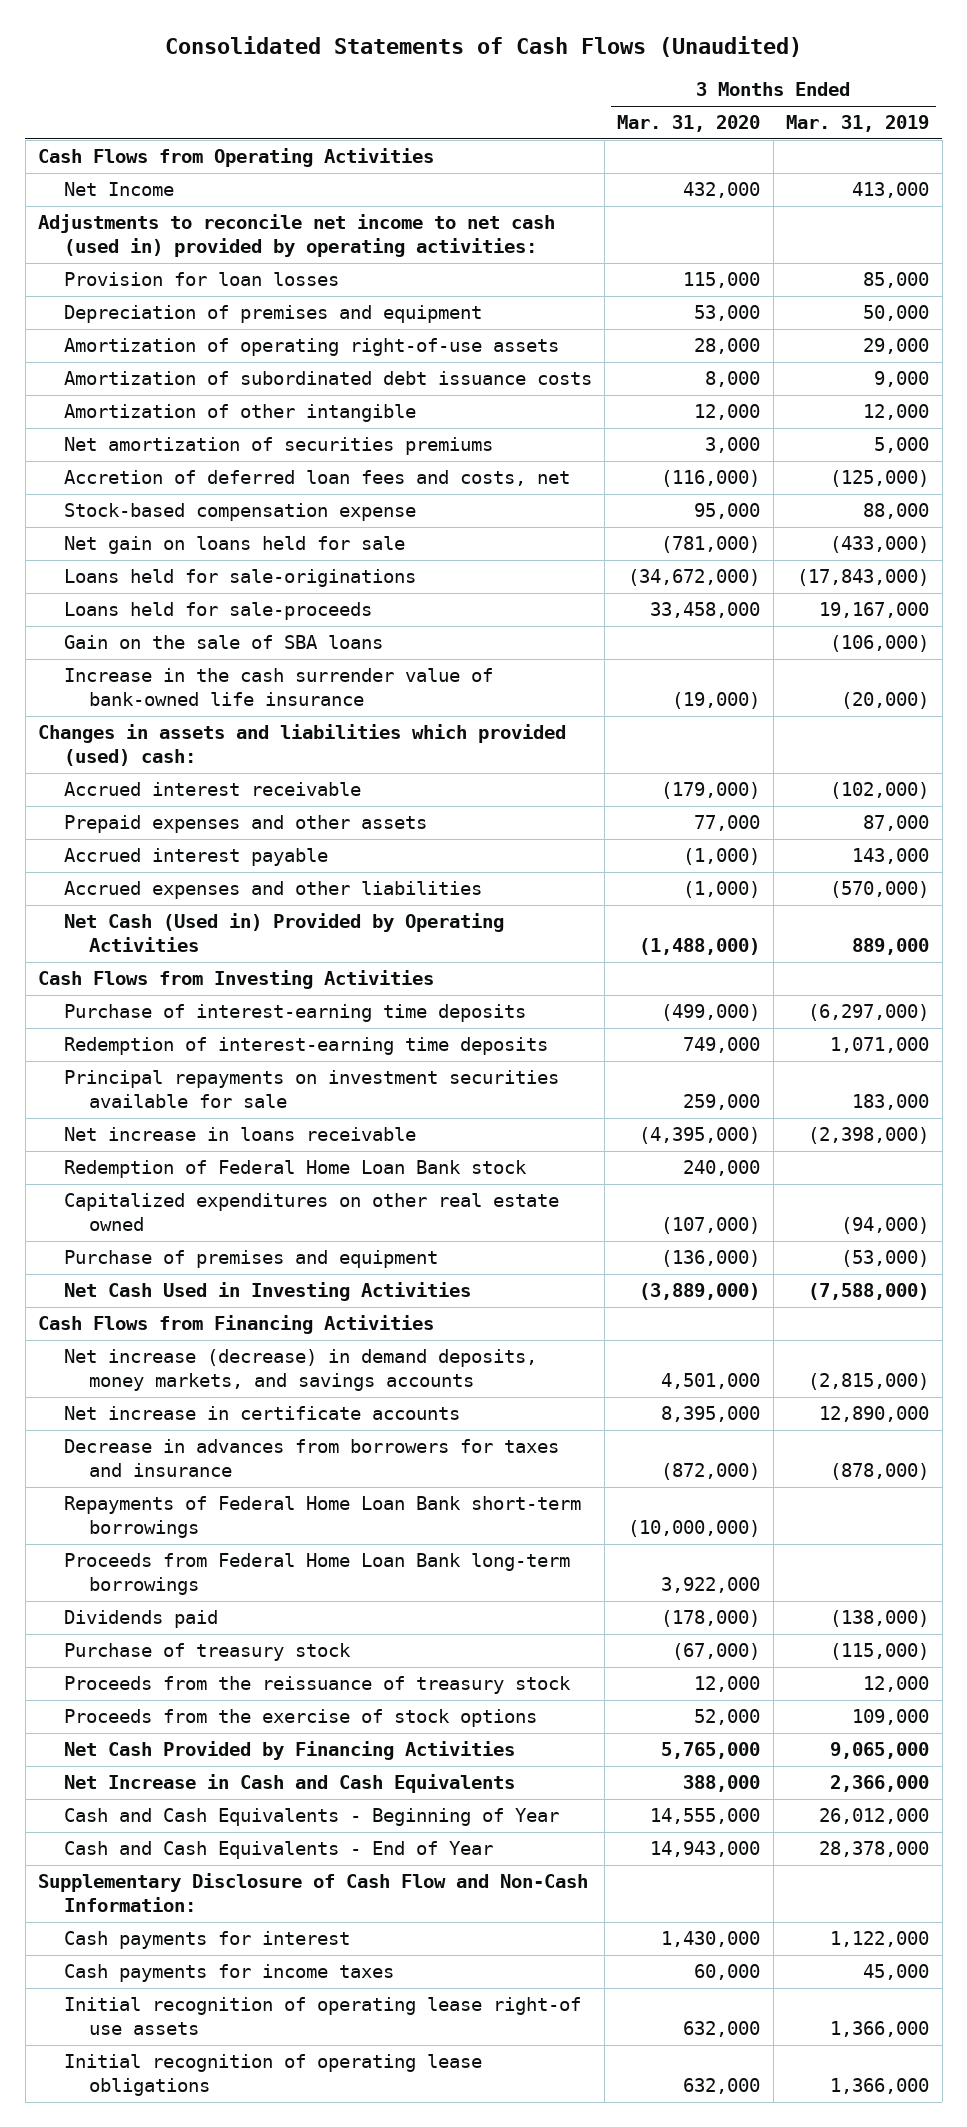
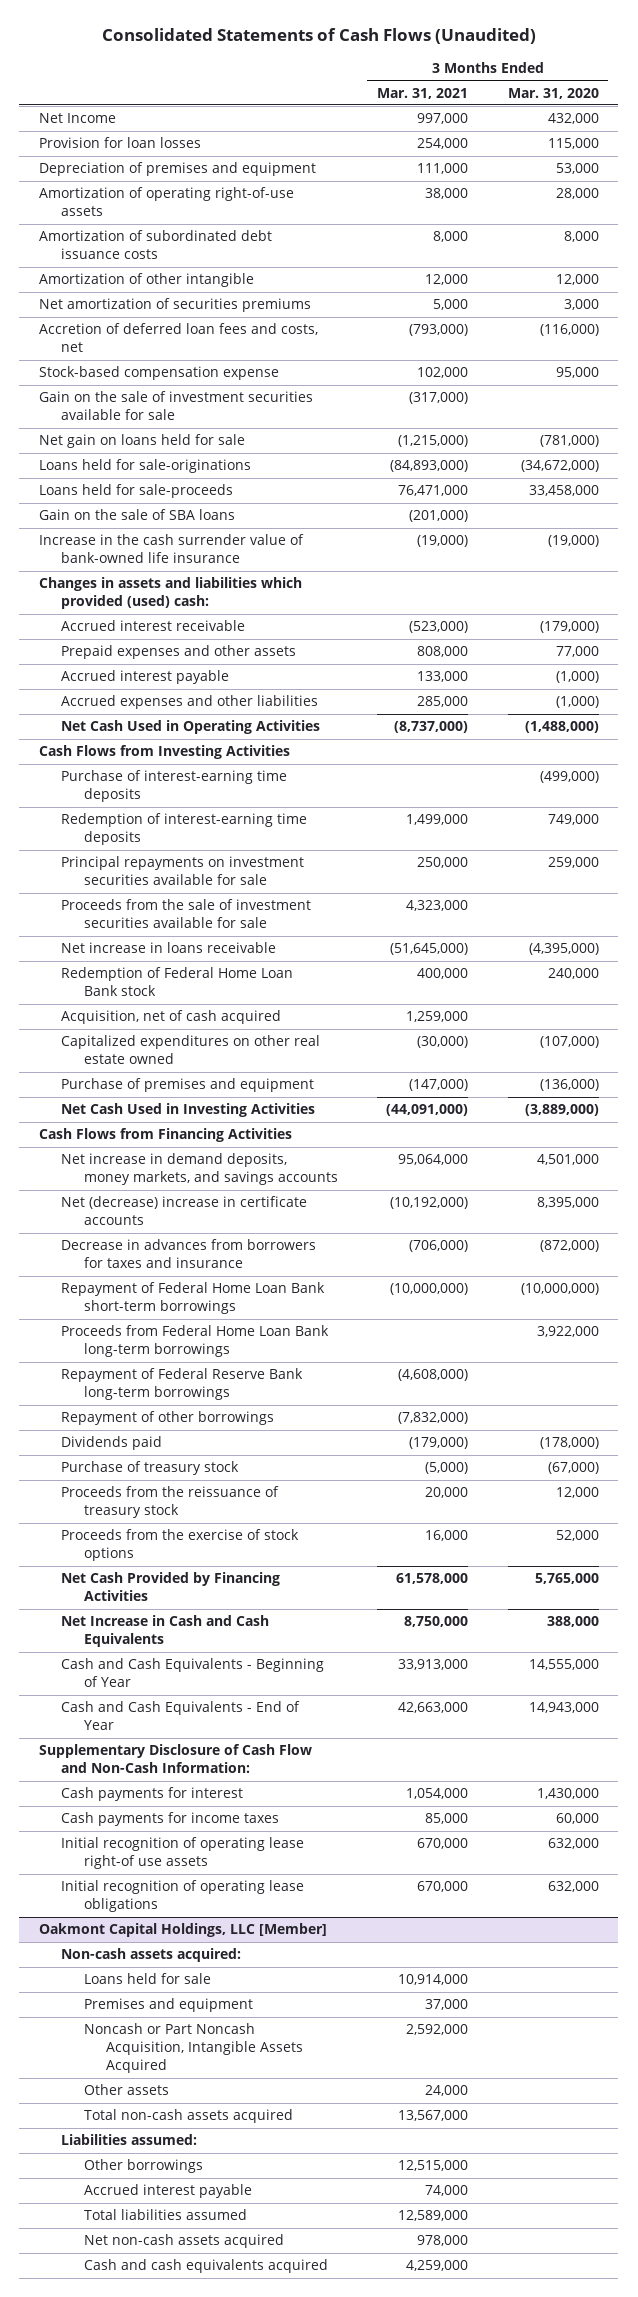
[786,115,930,133] Mar. 31, 2019 -> none
none -> [377,87,469,99] Mar. 31, 2021
[38,148,435,168] Cash Flows from Operating Activities -> none
[38,214,556,258] Adjustments to reconcile net income to net cash (used in) provided by operating activities: -> none
none -> [39,391,314,421] Gain on the sale of investment securities available for sale
[63,913,504,953] Net Cash (Used in) Provided by Operating Activities -> [61,720,321,735] Net Cash Used in Operating Activities
none -> [61,899,312,929] Proceeds from the sale of investment securities available for sale
none -> [61,1010,282,1025] Acquisition, net of cash acquired
[63,1349,537,1392] Net increase (decrease) in demand deposits, money markets, and savings accounts -> [61,1153,338,1186] Net increase in demand deposits, money markets, and savings accounts
[63,1406,460,1421] Net increase in certificate accounts -> [61,1196,308,1226] Net (decrease) increase in certificate accounts
[63,1496,581,1539] Repayments of Federal Home Loan Bank short-term borrowings -> [61,1282,326,1315] Repayment of Federal Home Loan Bank short-term borrowings
none -> [61,1368,304,1401] Repayment of Federal Reserve Bank long-term borrowings
none -> [61,1411,275,1426] Repayment of other borrowings
none -> [39,1923,328,1938] Oakmont Capital Holdings, LLC [Member]
none -> [61,1948,242,1963] Non-cash assets acquired:
none -> [83,1973,211,1985] Loans held for sale
none -> [83,1998,253,2013] Premises and equipment
none -> [83,2023,304,2074] Noncash or Part Noncash Acquisition, Intangible Assets Acquired
none -> [83,2084,169,2096] Other assets
none -> [83,2109,293,2124] Total non-cash assets acquired
none -> [61,2134,198,2146] Liabilities assumed:
none -> [83,2159,203,2174] Other borrowings
none -> [83,2184,252,2199] Accrued interest payable
none -> [83,2209,247,2221] Total liabilities assumed
none -> [83,2234,284,2249] Net non-cash assets acquired
none -> [83,2259,328,2274] Cash and cash equivalents acquired

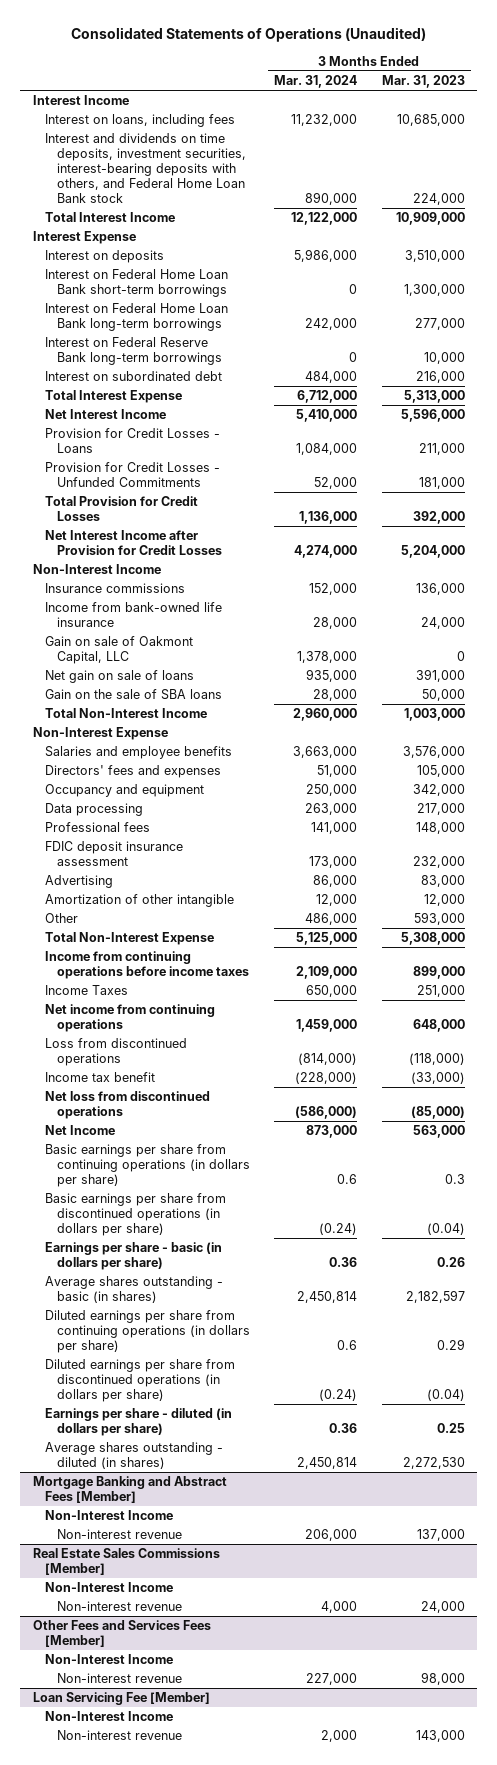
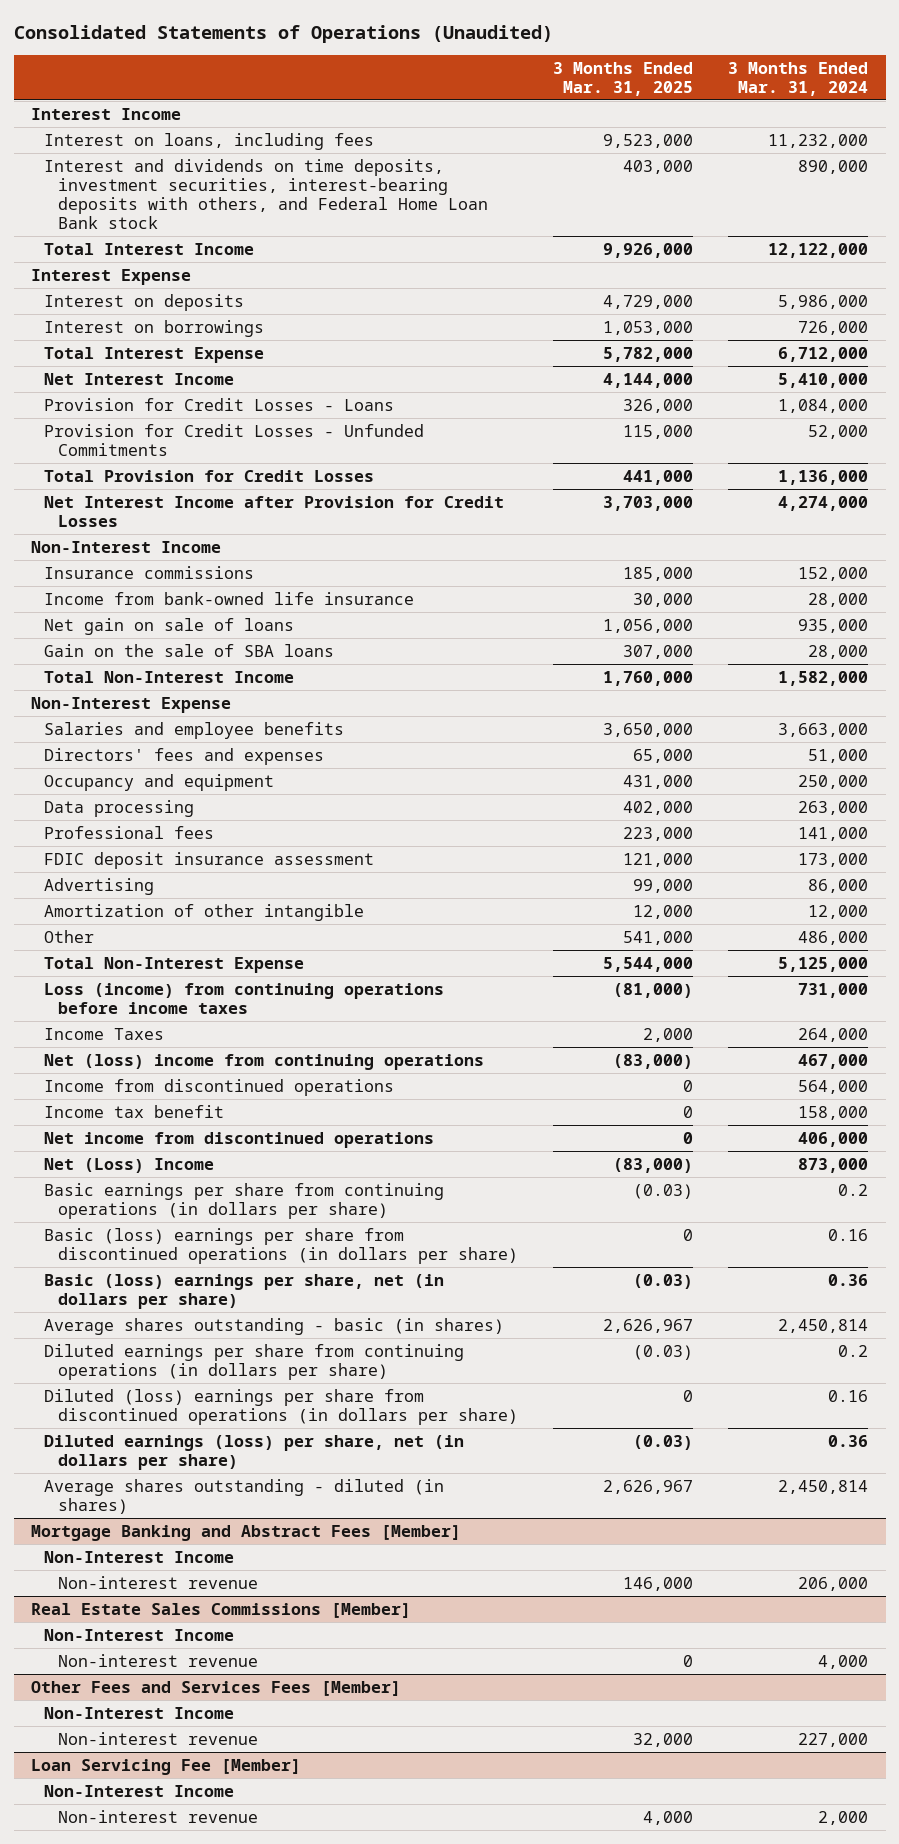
[381,74,465,88] Mar. 31, 2023 -> none
none -> [552,61,693,96] 3 Months Ended Mar. 31, 2025
[44,303,228,332] Interest on Federal Home Loan Bank long-term borrowings -> none
[44,337,222,366] Interest on Federal Reserve Bank long-term borrowings -> none
[44,371,222,382] Interest on subordinated debt -> none
[44,269,228,298] Interest on Federal Home Loan Bank short-term borrowings -> [44,319,265,337] Interest on borrowings
[349,284,358,295] 0 -> [797,320,868,335] 726,000
[44,636,193,665] Gain on sale of Oakmont Capital, LLC -> none
[293,708,358,722] 2,960,000 -> [777,670,868,686] 1,582,000
[44,951,249,980] Income from continuing operations before income taxes -> [44,982,445,1014] Loss (income) from continuing operations before income taxes
[296,966,358,980] 2,109,000 -> [797,982,868,998] 731,000
[306,985,358,998] 650,000 -> [797,1027,868,1042] 264,000
[44,1004,215,1033] Net income from continuing operations -> [44,1053,485,1070] Net (loss) income from continuing operations
[296,1019,358,1033] 1,459,000 -> [797,1053,868,1069] 467,000
[44,1038,187,1067] Loss from discontinued operations -> [44,1078,395,1096] Income from discontinued operations
[298,1053,358,1066] (814,000) -> [797,1079,868,1094] 564,000
[295,1072,358,1085] (228,000) -> [797,1105,868,1120] 158,000
[44,1091,210,1120] Net loss from discontinued operations -> [44,1131,435,1148] Net income from discontinued operations
[295,1106,358,1120] (586,000) -> [797,1131,868,1147] 406,000
[44,1125,115,1136] Net Income -> [44,1157,215,1173] Net (Loss) Income
[337,1174,358,1185] 0.6 -> [837,1183,868,1196] 0.2
[44,1193,226,1237] Basic earnings per share from discontinued operations (in dollars per share) -> [44,1227,518,1264] Basic (loss) earnings per share from discontinued operations (in dollars per share)
[319,1223,358,1236] (0.24) -> [827,1228,868,1241] 0.16
[44,1242,222,1271] Earnings per share - basic (in dollars per share) -> [44,1273,445,1309] Basic (loss) earnings per share, net (in dollars per share)
[337,1340,358,1351] 0.6 -> [837,1344,868,1357] 0.2
[44,1359,235,1403] Diluted earnings per share from discontinued operations (in dollars per share) -> [44,1388,518,1425] Diluted (loss) earnings per share from discontinued operations (in dollars per share)
[319,1389,358,1402] (0.24) -> [827,1389,868,1402] 0.16
[44,1408,232,1437] Earnings per share - diluted (in dollars per share) -> [44,1434,465,1470] Diluted earnings (loss) per share, net (in dollars per share)

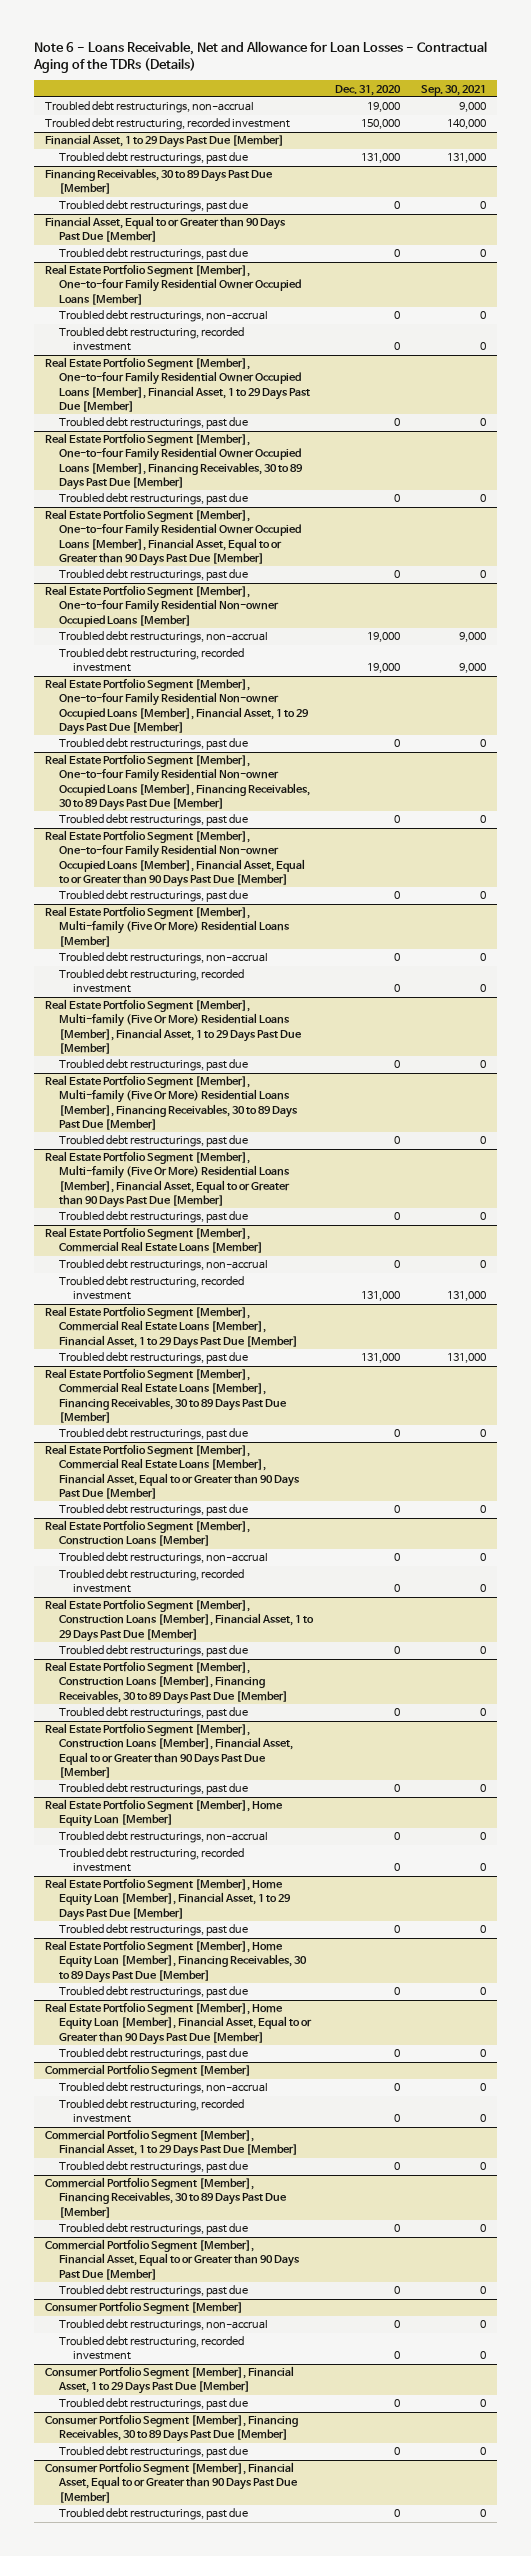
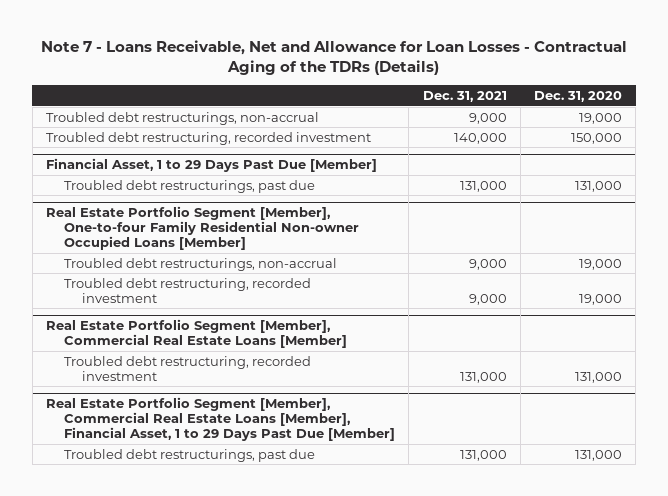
[33,40,488,73] Note 6 - Loans Receivable, Net and Allowance for Loan Losses - Contractual Aging of the TDRs (Details) -> [40,40,627,76] Note 7 - Loans Receivable, Net and Allowance for Loan Losses - Contractual Aging of the TDRs (Details)
[421,84,487,96] Sep. 30, 2021 -> none
none -> [422,91,507,103] Dec. 31, 2021
[45,168,274,195] Financing Receivables, 30 to 89 Days Past Due [Member] -> none
[59,200,249,213] Troubled debt restructurings, past due -> none
[45,216,287,243] Financial Asset, Equal to or Greater than 90 Days Past Due [Member] -> none
[59,248,249,261] Troubled debt restructurings, past due -> none
[45,264,302,305] Real Estate Portfolio Segment [Member], One-to-four Family Residential Owner Occupied Loans [Member] -> none
[59,310,269,323] Troubled debt restructurings, non-accrual -> none
[59,327,245,352] Troubled debt restructuring, recorded investment -> none
[45,357,311,412] Real Estate Portfolio Segment [Member], One-to-four Family Residential Owner Occupied Loans [Member], Financial Asset, 1 to 29 Days Past Due [Member] -> none
[59,417,249,430] Troubled debt restructurings, past due -> none
[45,433,304,490] Real Estate Portfolio Segment [Member], One-to-four Family Residential Owner Occupied Loans [Member], Financing Receivables, 30 to 89 Days Past Due [Member] -> none
[59,493,249,506] Troubled debt restructurings, past due -> none
[45,509,302,566] Real Estate Portfolio Segment [Member], One-to-four Family Residential Owner Occupied Loans [Member], Financial Asset, Equal to or Greater than 90 Days Past Due [Member] -> none
[59,569,249,582] Troubled debt restructurings, past due -> none
[45,678,310,735] Real Estate Portfolio Segment [Member], One-to-four Family Residential Non-owner Occupied Loans [Member], Financial Asset, 1 to 29 Days Past Due [Member] -> none
[59,738,249,751] Troubled debt restructurings, past due -> none
[45,754,311,811] Real Estate Portfolio Segment [Member], One-to-four Family Residential Non-owner Occupied Loans [Member], Financing Receivables, 30 to 89 Days Past Due [Member] -> none
[59,814,249,827] Troubled debt restructurings, past due -> none
[45,830,306,887] Real Estate Portfolio Segment [Member], One-to-four Family Residential Non-owner Occupied Loans [Member], Financial Asset, Equal to or Greater than 90 Days Past Due [Member] -> none
[59,890,249,903] Troubled debt restructurings, past due -> none
[45,906,291,947] Real Estate Portfolio Segment [Member], Multi-family (Five Or More) Residential Loans [Member] -> none
[59,952,269,965] Troubled debt restructurings, non-accrual -> none
[59,969,245,994] Troubled debt restructuring, recorded investment -> none
[45,999,303,1054] Real Estate Portfolio Segment [Member], Multi-family (Five Or More) Residential Loans [Member], Financial Asset, 1 to 29 Days Past Due [Member] -> none
[59,1059,249,1072] Troubled debt restructurings, past due -> none
[45,1075,299,1130] Real Estate Portfolio Segment [Member], Multi-family (Five Or More) Residential Loans [Member], Financing Receivables, 30 to 89 Days Past Due [Member] -> none
[59,1135,249,1148] Troubled debt restructurings, past due -> none
[45,1151,291,1208] Real Estate Portfolio Segment [Member], Multi-family (Five Or More) Residential Loans [Member], Financial Asset, Equal to or Greater than 90 Days Past Due [Member] -> none
[59,1211,249,1224] Troubled debt restructurings, past due -> none
[59,1259,269,1272] Troubled debt restructurings, non-accrual -> none
[45,1368,288,1423] Real Estate Portfolio Segment [Member], Commercial Real Estate Loans [Member], Financing Receivables, 30 to 89 Days Past Due [Member] -> none
[59,1428,249,1441] Troubled debt restructurings, past due -> none
[45,1444,301,1499] Real Estate Portfolio Segment [Member], Commercial Real Estate Loans [Member], Financial Asset, Equal to or Greater than 90 Days Past Due [Member] -> none
[59,1504,249,1517] Troubled debt restructurings, past due -> none
[45,1520,251,1547] Real Estate Portfolio Segment [Member], Construction Loans [Member] -> none
[59,1552,269,1565] Troubled debt restructurings, non-accrual -> none
[59,1569,245,1594] Troubled debt restructuring, recorded investment -> none
[45,1599,315,1642] Real Estate Portfolio Segment [Member], Construction Loans [Member], Financial Asset, 1 to 29 Days Past Due [Member] -> none
[59,1645,249,1658] Troubled debt restructurings, past due -> none
[45,1661,289,1704] Real Estate Portfolio Segment [Member], Construction Loans [Member], Financing Receivables, 30 to 89 Days Past Due [Member] -> none
[59,1707,249,1720] Troubled debt restructurings, past due -> none
[45,1723,294,1778] Real Estate Portfolio Segment [Member], Construction Loans [Member], Financial Asset, Equal to or Greater than 90 Days Past Due [Member] -> none
[59,1783,249,1796] Troubled debt restructurings, past due -> none
[45,1799,284,1828] Real Estate Portfolio Segment [Member], Home Equity Loan [Member] -> none
[59,1831,269,1844] Troubled debt restructurings, non-accrual -> none
[59,1848,245,1873] Troubled debt restructuring, recorded investment -> none
[45,1878,292,1921] Real Estate Portfolio Segment [Member], Home Equity Loan [Member], Financial Asset, 1 to 29 Days Past Due [Member] -> none
[59,1924,249,1937] Troubled debt restructurings, past due -> none
[45,1940,308,1983] Real Estate Portfolio Segment [Member], Home Equity Loan [Member], Financing Receivables, 30 to 89 Days Past Due [Member] -> none
[59,1986,249,1999] Troubled debt restructurings, past due -> none
[45,2002,313,2045] Real Estate Portfolio Segment [Member], Home Equity Loan [Member], Financial Asset, Equal to or Greater than 90 Days Past Due [Member] -> none
[59,2048,249,2061] Troubled debt restructurings, past due -> none
[45,2064,252,2078] Commercial Portfolio Segment [Member] -> none
[59,2082,269,2095] Troubled debt restructurings, non-accrual -> none
[59,2099,245,2124] Troubled debt restructuring, recorded investment -> none
[45,2129,299,2158] Commercial Portfolio Segment [Member], Financial Asset, 1 to 29 Days Past Due [Member] -> none
[59,2161,249,2174] Troubled debt restructurings, past due -> none
[45,2177,288,2218] Commercial Portfolio Segment [Member], Financing Receivables, 30 to 89 Days Past Due [Member] -> none
[59,2223,249,2236] Troubled debt restructurings, past due -> none
[45,2239,301,2280] Commercial Portfolio Segment [Member], Financial Asset, Equal to or Greater than 90 Days Past Due [Member] -> none
[59,2285,249,2298] Troubled debt restructurings, past due -> none
[45,2301,244,2315] Consumer Portfolio Segment [Member] -> none
[59,2319,269,2332] Troubled debt restructurings, non-accrual -> none
[59,2336,245,2361] Troubled debt restructuring, recorded investment -> none
[45,2366,295,2395] Consumer Portfolio Segment [Member], Financial Asset, 1 to 29 Days Past Due [Member] -> none
[59,2398,249,2411] Troubled debt restructurings, past due -> none
[45,2414,299,2443] Consumer Portfolio Segment [Member], Financing Receivables, 30 to 89 Days Past Due [Member] -> none
[59,2446,249,2459] Troubled debt restructurings, past due -> none
[45,2462,299,2503] Consumer Portfolio Segment [Member], Financial Asset, Equal to or Greater than 90 Days Past Due [Member] -> none
[59,2508,249,2521] Troubled debt restructurings, past due -> none

